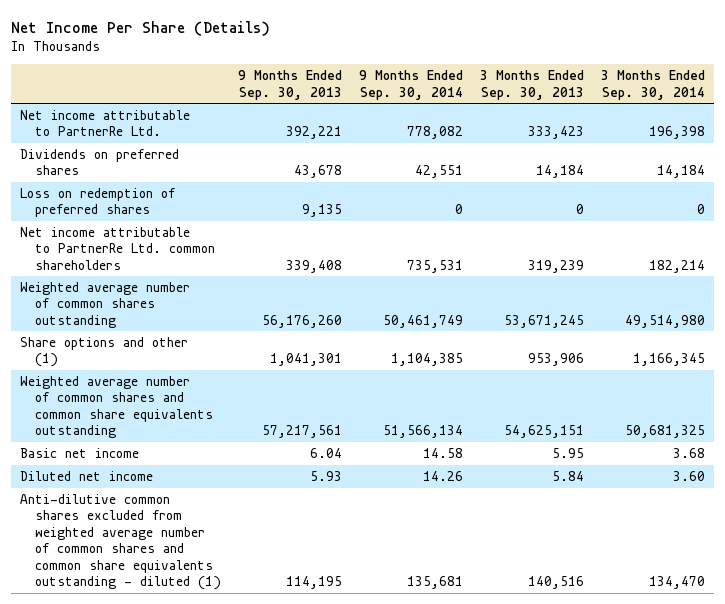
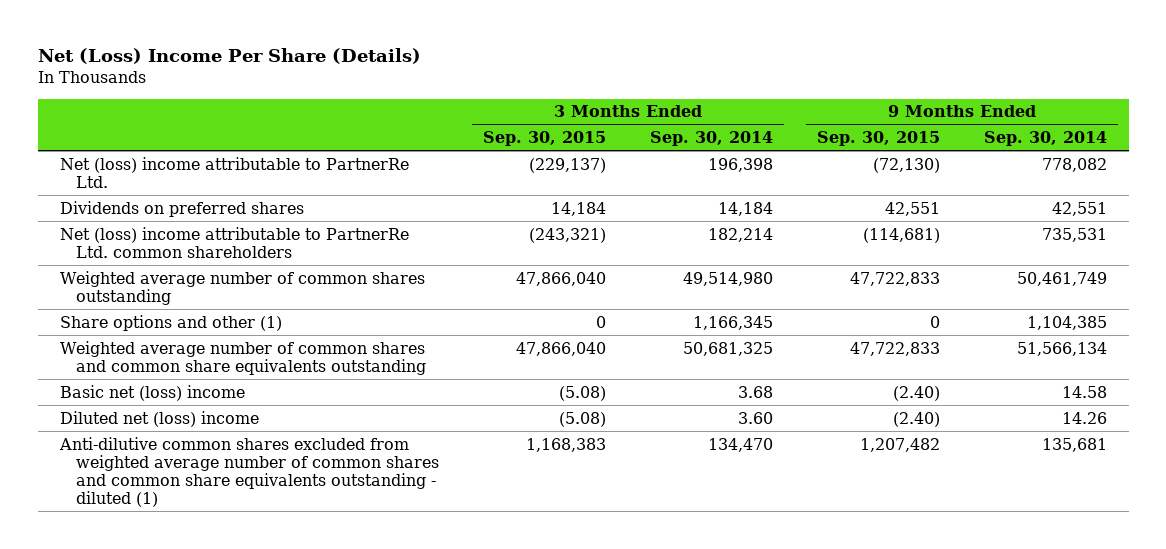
[11,20,271,36] Net Income Per Share (Details) -> [37,47,421,64] Net (Loss) Income Per Share (Details)
[238,70,343,100] 9 Months Ended Sep. 30, 2013 -> none
[480,70,585,100] 3 Months Ended Sep. 30, 2013 -> none
none -> [482,131,606,147] Sep. 30, 2015
none -> [816,131,940,147] Sep. 30, 2015
[20,109,191,137] Net income attributable to PartnerRe Ltd. -> [59,156,409,188] Net (loss) income attributable to PartnerRe Ltd.
[20,187,176,218] Loss on redemption of preferred shares -> none
[20,226,215,270] Net income attributable to PartnerRe Ltd. common shareholders -> [59,226,409,258] Net (loss) income attributable to PartnerRe Ltd. common shareholders
[20,447,140,458] Basic net income -> [59,384,245,401] Basic net (loss) income
[20,470,154,481] Diluted net income -> [59,410,259,427] Diluted net (loss) income

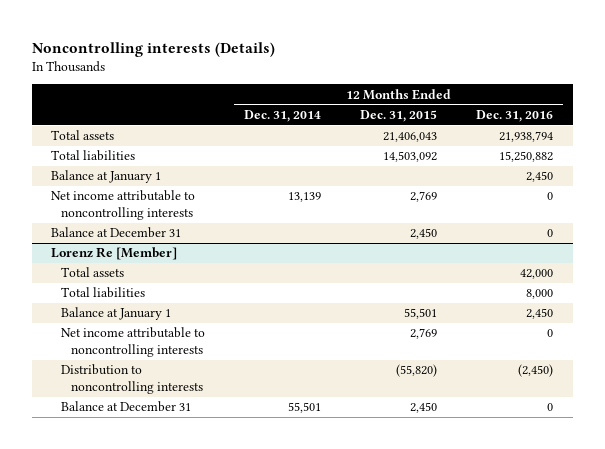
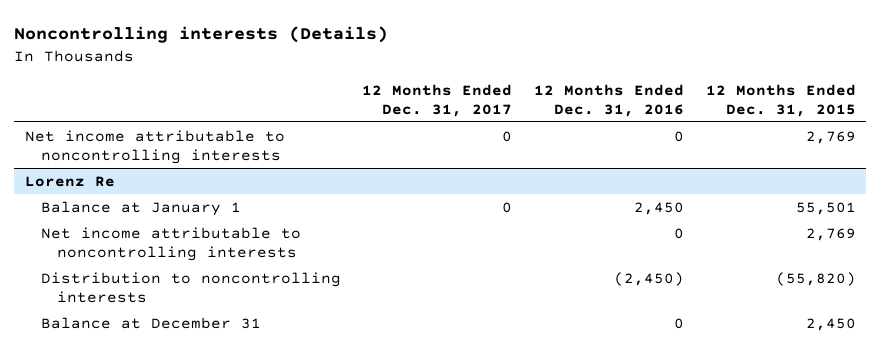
[244,109,322,122] Dec. 31, 2014 -> none
none -> [362,83,513,117] 12 Months Ended Dec. 31, 2017
[51,130,115,141] Total assets -> none
[51,150,136,162] Total liabilities -> none
[51,170,162,184] Balance at January 1 -> none
[51,227,182,239] Balance at December 31 -> none
[61,267,125,278] Total assets -> none
[61,287,146,299] Total liabilities -> none
[51,247,178,261] Lorenz Re [Member] -> [24,175,115,187] Lorenz Re

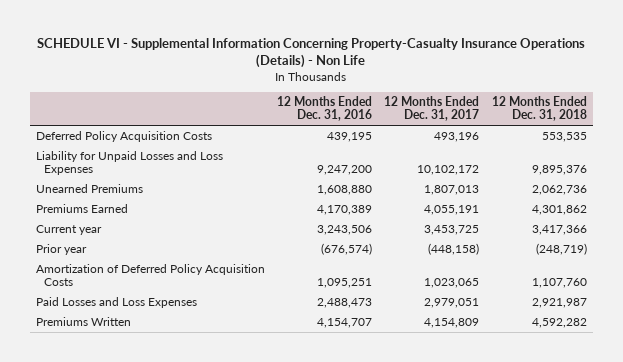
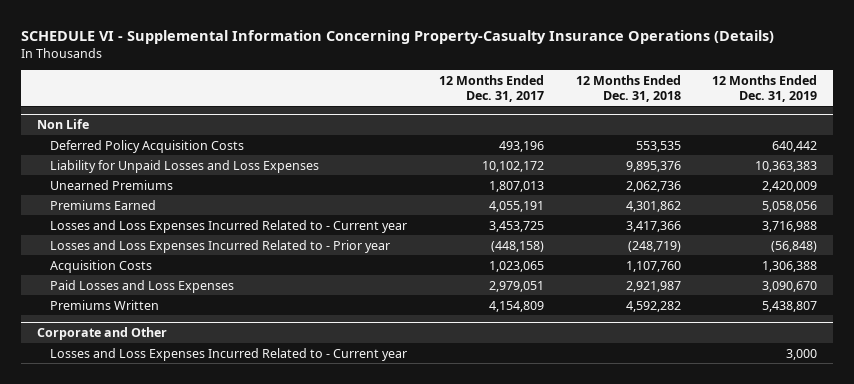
[37,37,586,69] SCHEDULE VI - Supplemental Information Concerning Property-Casualty Insurance Operations (Details) - Non Life -> [21,29,775,44] SCHEDULE VI - Supplemental Information Concerning Property-Casualty Insurance Operations (Details)
[277,96,373,122] 12 Months Ended Dec. 31, 2016 -> none
none -> [712,75,818,103] 12 Months Ended Dec. 31, 2019
none -> [36,119,89,130] Non Life
[36,224,103,235] Current year -> [50,219,408,233] Losses and Loss Expenses Incurred Related to - Current year
[36,243,88,255] Prior year -> [50,239,391,253] Losses and Loss Expenses Incurred Related to - Prior year
[36,263,266,287] Amortization of Deferred Policy Acquisition Costs -> [50,259,153,273] Acquisition Costs
none -> [36,327,167,341] Corporate and Other
none -> [50,347,408,361] Losses and Loss Expenses Incurred Related to - Current year

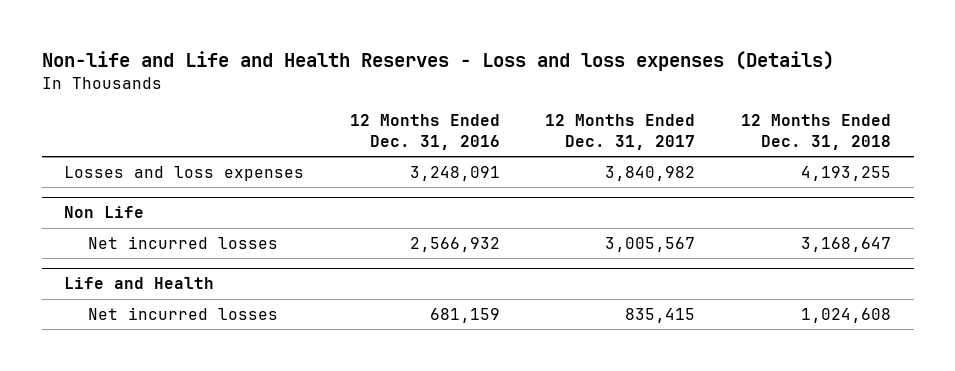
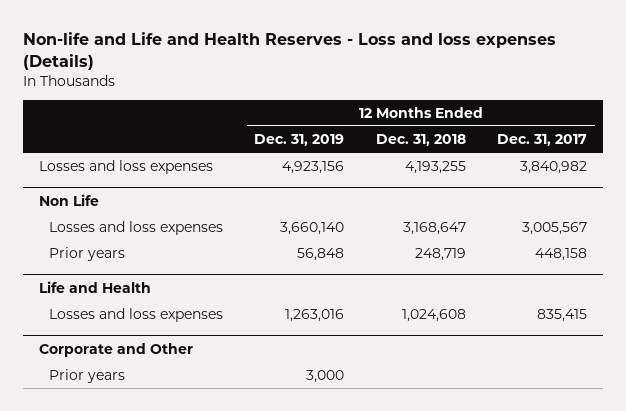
[349,114,500,150] 12 Months Ended Dec. 31, 2016 -> none
none -> [254,133,345,146] Dec. 31, 2019
[88,236,279,250] Net incurred losses -> [49,220,224,235] Losses and loss expenses
none -> [49,246,126,261] Prior years
[88,307,279,321] Net incurred losses -> [49,307,224,322] Losses and loss expenses
none -> [39,342,194,357] Corporate and Other
none -> [49,368,126,383] Prior years

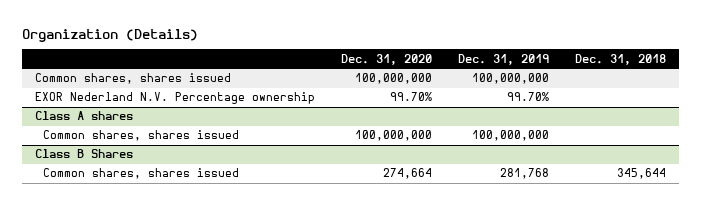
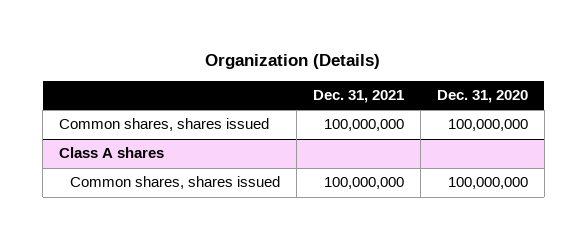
[458,53,550,65] Dec. 31, 2019 -> none
[575,53,667,65] Dec. 31, 2018 -> none
none -> [312,90,404,104] Dec. 31, 2021
[34,92,315,105] EXOR Nederland N.V. Percentage ownership -> none
[34,149,133,159] Class B Shares -> none
[42,168,239,180] Common shares, shares issued -> none

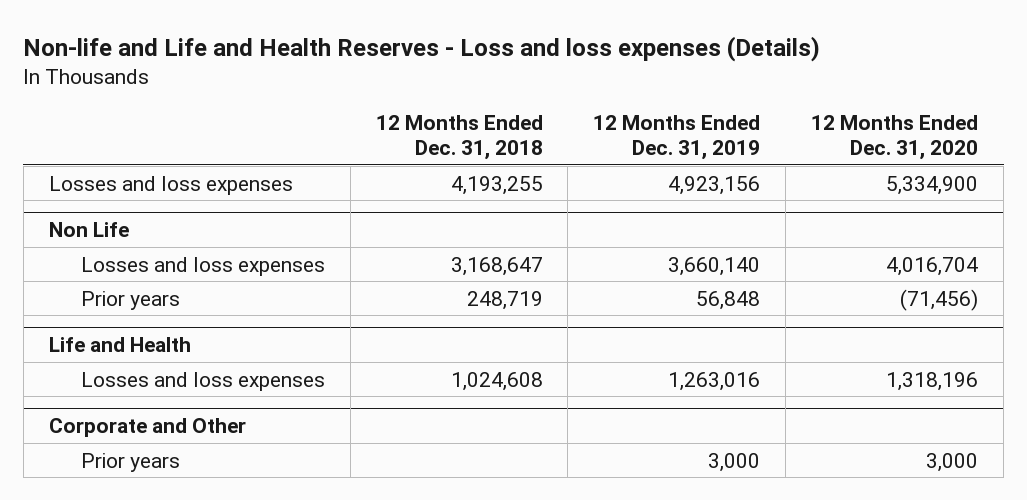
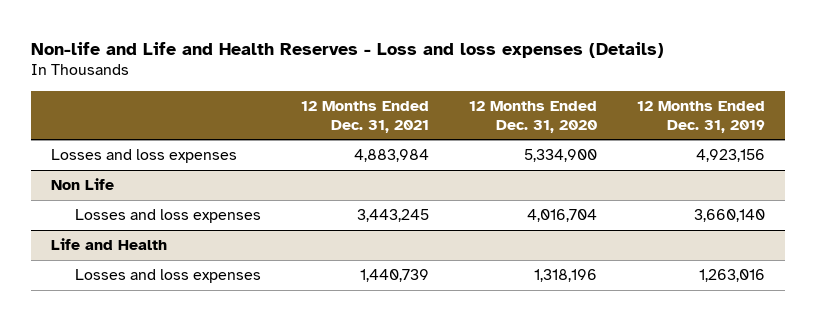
[375,114,543,161] 12 Months Ended Dec. 31, 2018 -> none
none -> [300,100,429,133] 12 Months Ended Dec. 31, 2021
[80,290,180,310] Prior years -> none
[48,418,246,438] Corporate and Other -> none
[80,452,180,472] Prior years -> none

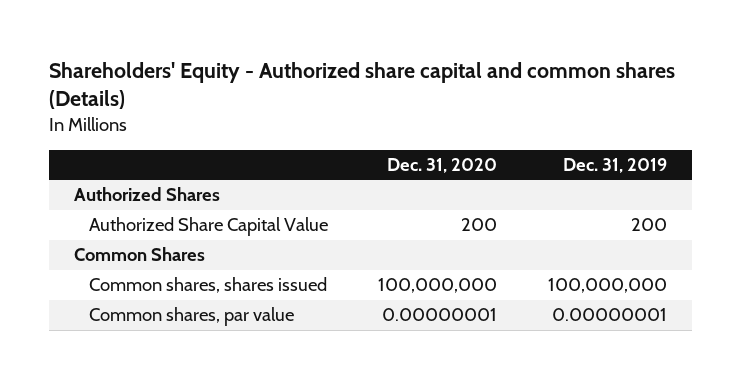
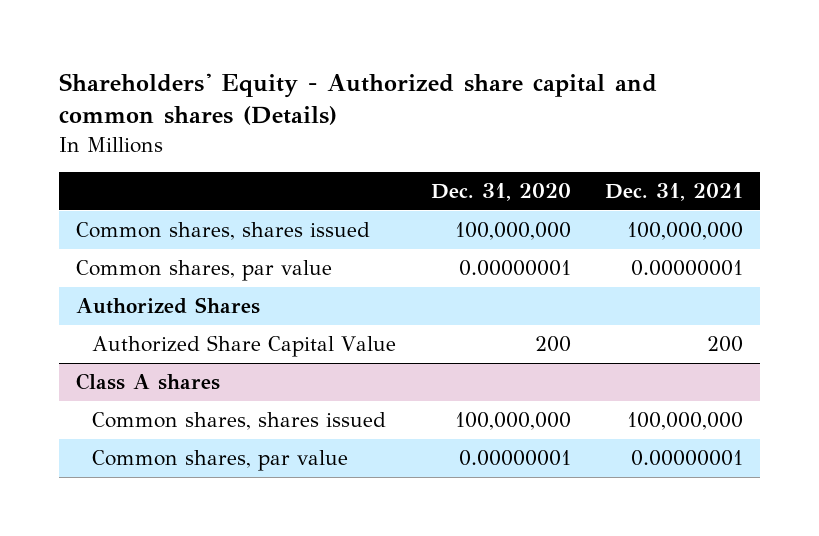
[562,158,667,174] Dec. 31, 2019 -> none
none -> [605,183,744,202] Dec. 31, 2021
none -> [76,221,371,240] Common shares, shares issued
none -> [76,259,333,281] Common shares, par value
[74,247,206,262] Common Shares -> none
none -> [76,372,221,390] Class A shares

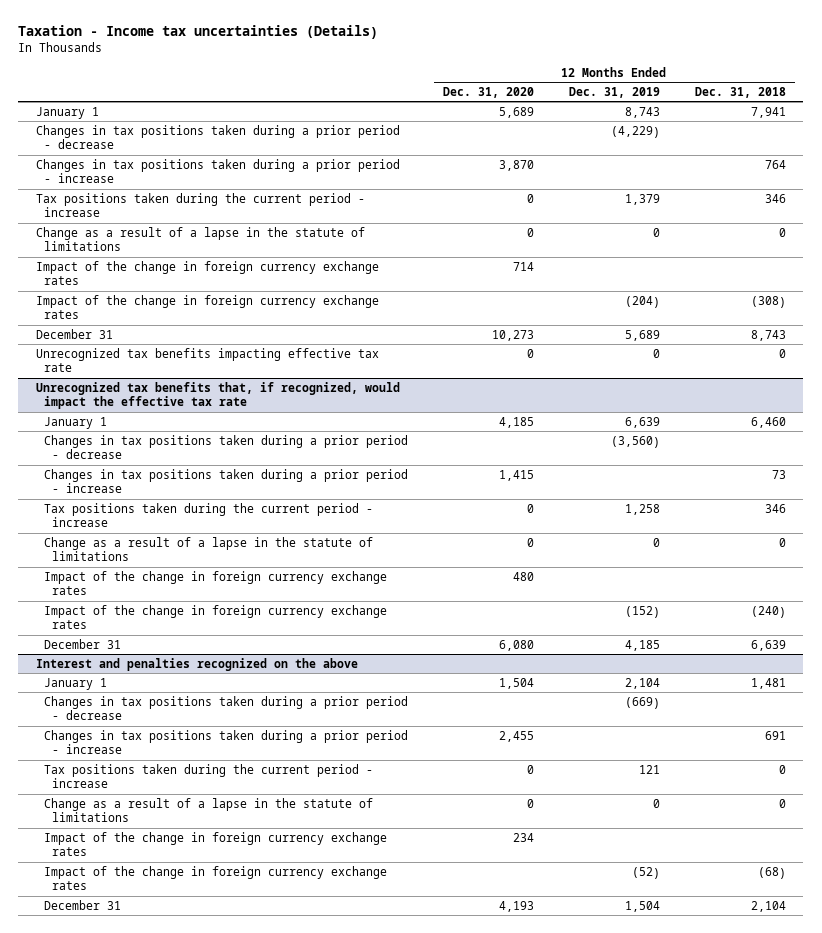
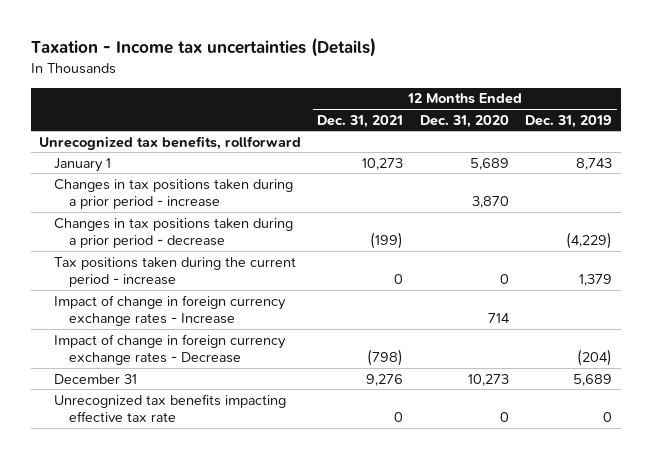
[694,86,786,98] Dec. 31, 2018 -> none
none -> [317,114,404,128] Dec. 31, 2021
none -> [38,135,301,150] Unrecognized tax benefits, rollforward
[35,124,400,150] Changes in tax positions taken during a prior period - decrease -> [53,217,293,248] Changes in tax positions taken during a prior period - decrease
[35,226,365,252] Change as a result of a lapse in the statute of limitations -> none
[35,260,379,286] Impact of the change in foreign currency exchange rates -> [53,294,286,326] Impact of change in foreign currency exchange rates - Increase
[35,294,379,320] Impact of the change in foreign currency exchange rates -> [53,333,286,365] Impact of change in foreign currency exchange rates - Decrease
[35,381,400,410] Unrecognized tax benefits that, if recognized, would impact the effective tax rate -> none
[43,416,107,429] January 1 -> none
[43,434,408,460] Changes in tax positions taken during a prior period - decrease -> none
[43,468,408,494] Changes in tax positions taken during a prior period - increase -> none
[43,502,373,528] Tax positions taken during the current period - increase -> none
[43,536,373,562] Change as a result of a lapse in the statute of limitations -> none
[43,570,387,596] Impact of the change in foreign currency exchange rates -> none
[43,604,387,630] Impact of the change in foreign currency exchange rates -> none
[43,638,121,649] December 31 -> none
[35,657,358,671] Interest and penalties recognized on the above -> none
[43,677,107,690] January 1 -> none
[43,695,408,721] Changes in tax positions taken during a prior period - decrease -> none
[43,729,408,755] Changes in tax positions taken during a prior period - increase -> none
[43,763,373,789] Tax positions taken during the current period - increase -> none
[43,797,373,823] Change as a result of a lapse in the statute of limitations -> none
[43,831,387,857] Impact of the change in foreign currency exchange rates -> none
[43,865,387,891] Impact of the change in foreign currency exchange rates -> none
[43,899,121,910] December 31 -> none

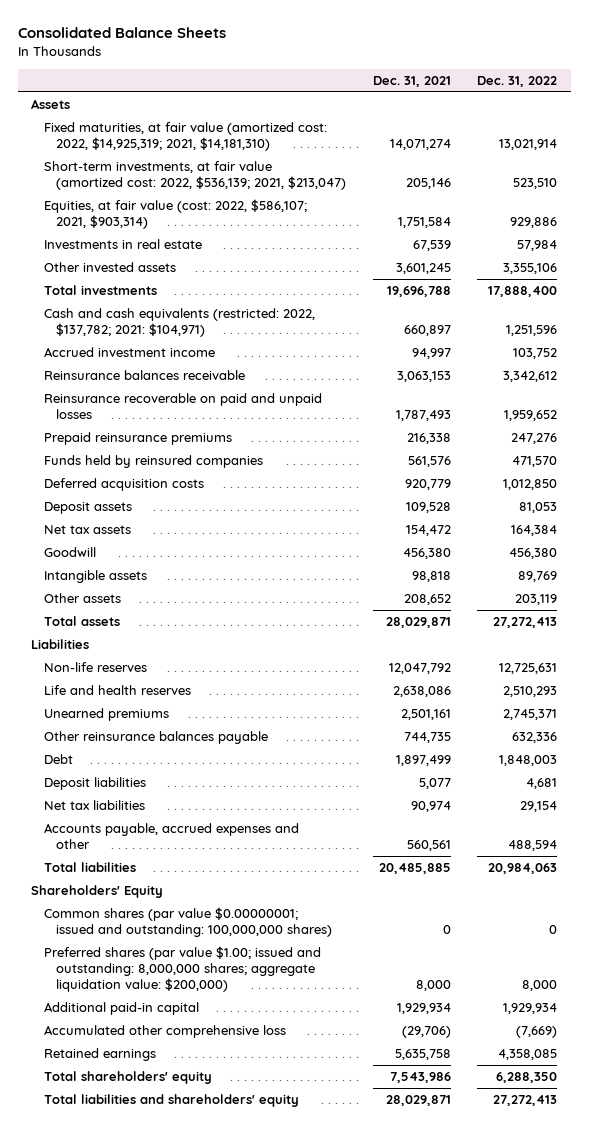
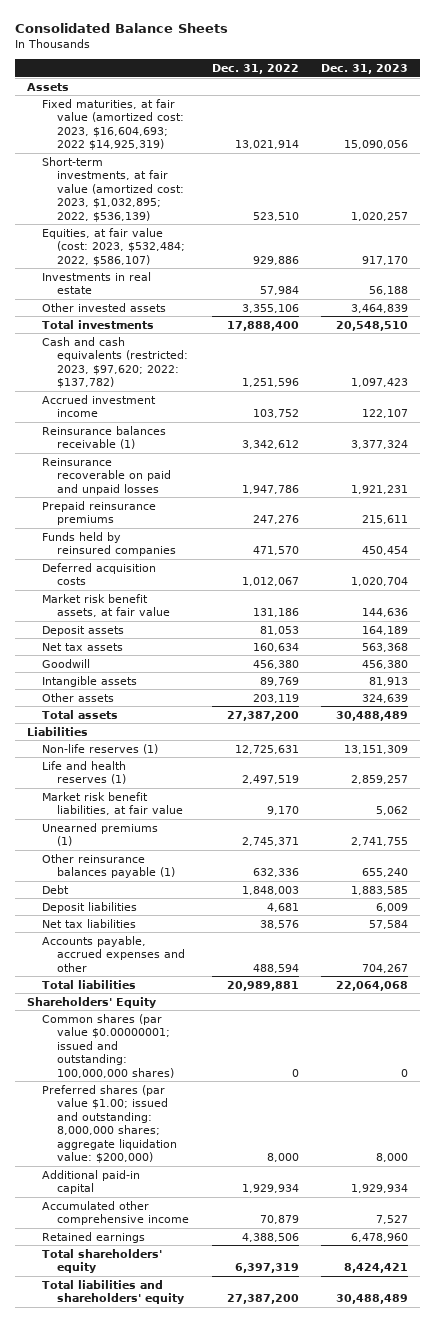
[372,76,451,88] Dec. 31, 2021 -> none
none -> [321,63,409,74] Dec. 31, 2023
[43,121,327,152] Fixed maturities, at fair value (amortized cost: 2022, $14,925,319; 2021, $14,181,310) -> [41,98,185,151] Fixed maturities, at fair value (amortized cost: 2023, $16,604,693; 2022 $14,925,319)
[43,160,347,191] Short-term investments, at fair value (amortized cost: 2022, $536,139; 2021, $213,047) -> [41,156,185,222] Short-term investments, at fair value (amortized cost: 2023, $1,032,895; 2022, $536,139)
[43,198,307,230] Equities, at fair value (cost: 2022, $586,107; 2021, $903,314) -> [41,227,186,266] Equities, at fair value (cost: 2023, $532,484; 2022, $586,107)
[43,307,315,338] Cash and cash equivalents (restricted: 2022, $137,782; 2021: $104,971) -> [41,336,189,389] Cash and cash equivalents (restricted: 2023, $97,620; 2022: $137,782)
[43,369,245,380] Reinsurance balances receivable -> [41,425,166,450] Reinsurance balances receivable (1)
[504,410,558,422] 1,959,652 -> [241,484,299,494] 1,947,786
[503,478,558,490] 1,012,850 -> [241,577,299,587] 1,012,067
none -> [41,593,171,618] Market risk benefit assets, at fair value
[511,524,558,536] 164,384 -> [252,642,299,652] 160,634
[493,616,558,628] 27,272,413 -> [226,710,299,721] 27,387,200
[43,661,147,672] Non-life reserves -> [41,743,158,754] Non-life reserves (1)
[43,684,191,695] Life and health reserves -> [41,760,127,785] Life and health reserves (1)
[503,685,558,697] 2,510,293 -> [241,775,299,785] 2,497,519
none -> [41,791,184,816] Market risk benefit liabilities, at fair value
[43,707,169,721] Unearned premiums -> [41,822,158,847] Unearned premiums (1)
[43,730,268,744] Other reinsurance balances payable -> [41,853,176,879] Other reinsurance balances payable (1)
[520,800,558,812] 29,154 -> [259,919,299,929] 38,576
[488,862,558,874] 20,984,063 -> [226,980,299,991] 20,989,881
[43,1024,286,1038] Accumulated other comprehensive loss -> [41,1200,190,1226] Accumulated other comprehensive income
[516,1025,558,1038] (7,669) -> [259,1215,299,1225] 70,879
[498,1048,558,1060] 4,358,085 -> [241,1232,299,1242] 4,388,506
[496,1071,558,1083] 6,288,350 -> [234,1263,299,1274] 6,397,319
[493,1094,558,1106] 27,272,413 -> [226,1294,299,1305] 27,387,200

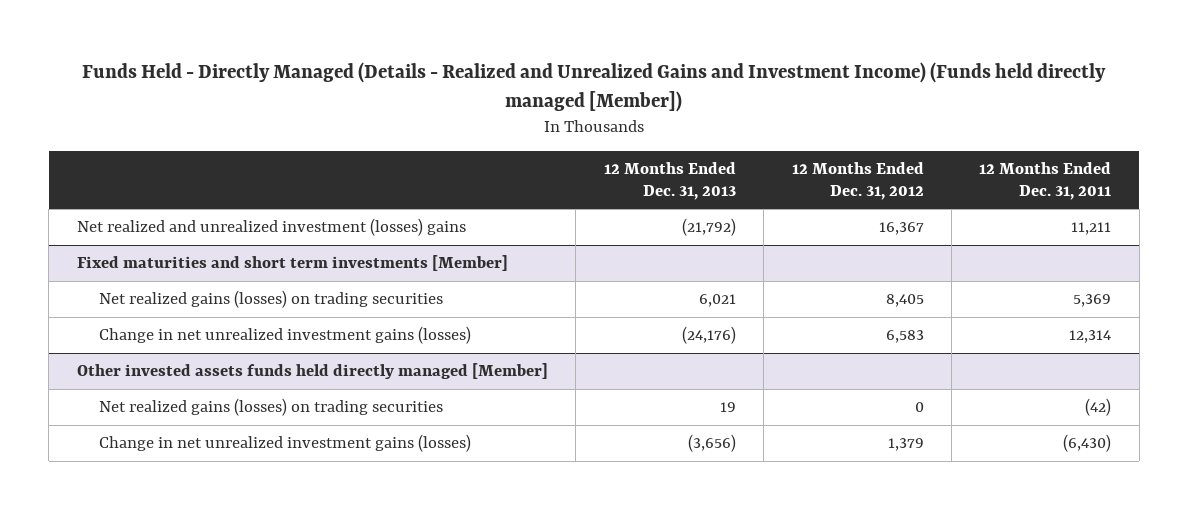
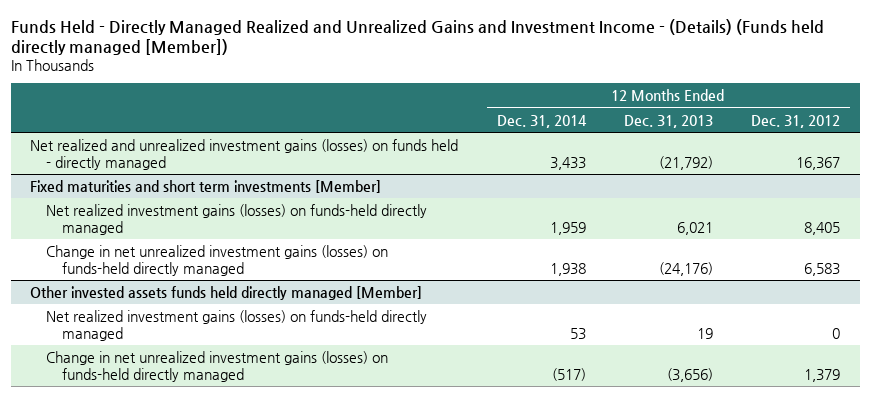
[82,61,1107,112] Funds Held - Directly Managed (Details - Realized and Unrealized Gains and Investment Income) (Funds held directly managed [Member]) -> [10,18,824,56] Funds Held - Directly Managed Realized and Unrealized Gains and Investment Income - (Details) (Funds held directly managed [Member])
[979,161,1112,200] 12 Months Ended Dec. 31, 2011 -> none
none -> [496,114,587,128] Dec. 31, 2014
[76,218,466,237] Net realized and unrealized investment (losses) gains -> [30,138,459,170] Net realized and unrealized investment gains (losses) on funds held - directly managed
[99,290,444,309] Net realized gains (losses) on trading securities -> [46,203,428,235] Net realized investment gains (losses) on funds-held directly managed
[99,326,472,345] Change in net unrealized investment gains (losses) -> [46,244,389,276] Change in net unrealized investment gains (losses) on funds-held directly managed
[99,398,444,417] Net realized gains (losses) on trading securities -> [46,309,428,341] Net realized investment gains (losses) on funds-held directly managed
[99,434,472,453] Change in net unrealized investment gains (losses) -> [46,350,389,382] Change in net unrealized investment gains (losses) on funds-held directly managed

